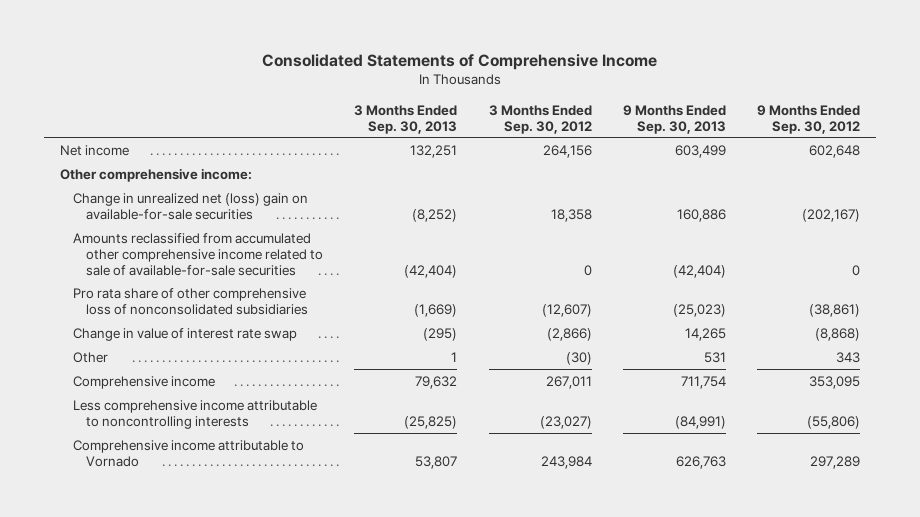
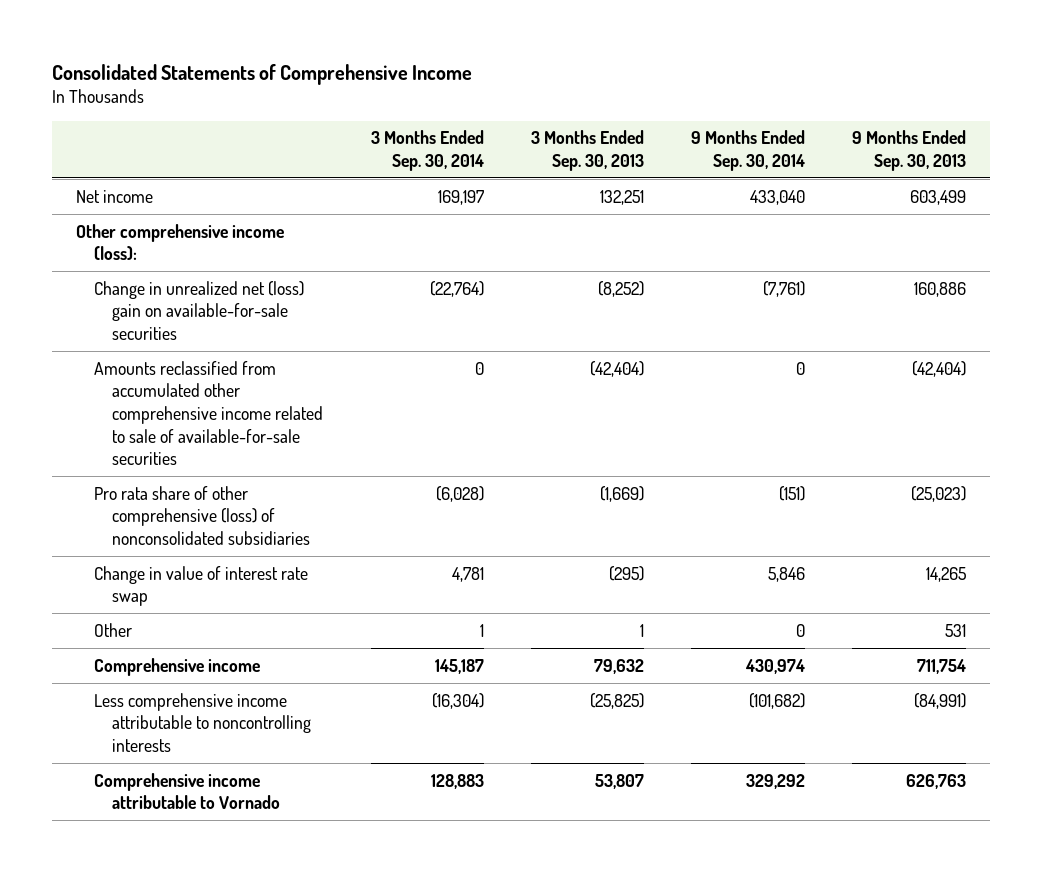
[488,104,592,134] 3 Months Ended Sep. 30, 2012 -> none
[757,104,861,134] 9 Months Ended Sep. 30, 2012 -> none
none -> [370,130,484,171] 3 Months Ended Sep. 30, 2014
none -> [691,130,806,171] 9 Months Ended Sep. 30, 2014
[59,167,252,182] Other comprehensive income: -> [76,223,285,261] Other comprehensive income (loss):
[72,287,309,315] Pro rata share of other comprehensive loss of nonconsolidated subsidiaries -> [94,485,311,545] Pro rata share of other comprehensive (loss) of nonconsolidated subsidiaries

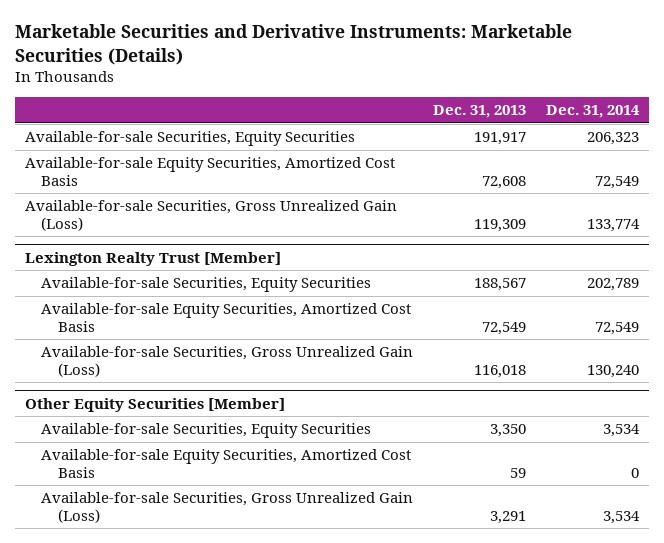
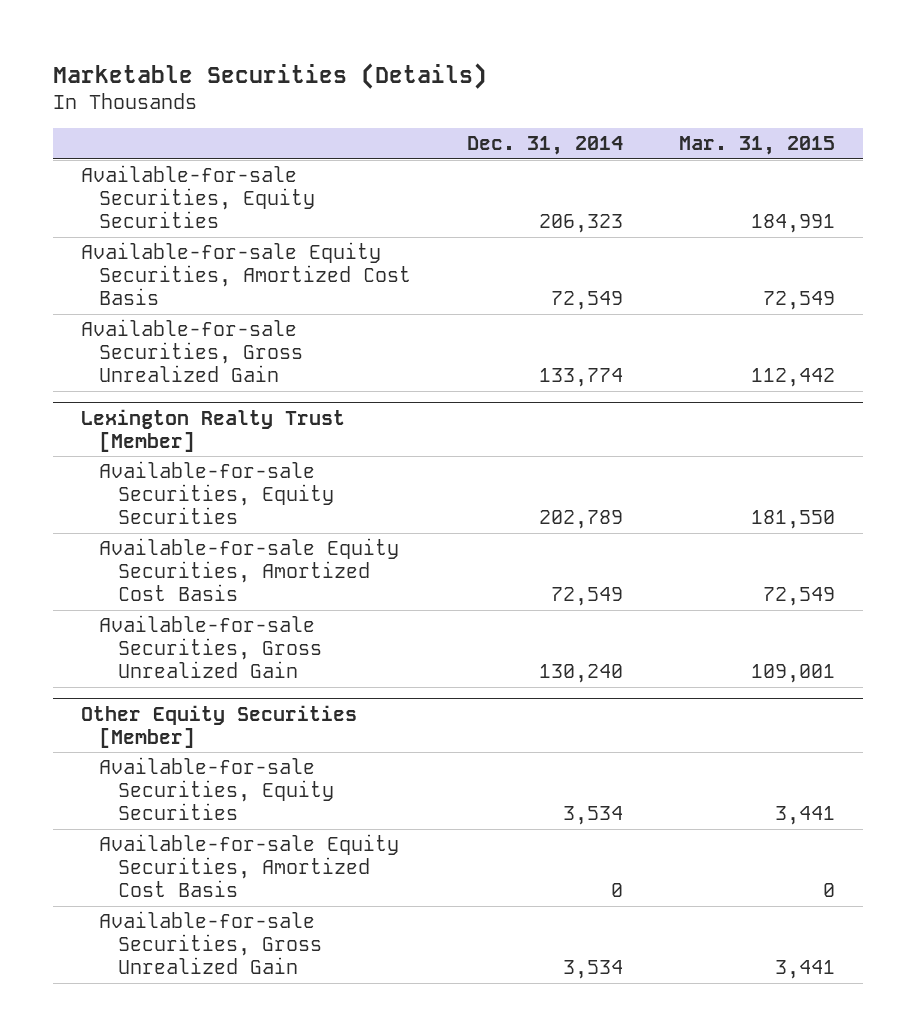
[14,24,572,65] Marketable Securities and Derivative Instruments: Marketable Securities (Details) -> [52,62,487,89] Marketable Securities (Details)
[433,105,527,119] Dec. 31, 2013 -> none
none -> [678,136,835,156] Mar. 31, 2015
[24,200,397,231] Available-for-sale Securities, Gross Unrealized Gain (Loss) -> [80,318,304,383] Available-for-sale Securities, Gross Unrealized Gain
[41,346,414,377] Available-for-sale Securities, Gross Unrealized Gain (Loss) -> [99,614,322,679] Available-for-sale Securities, Gross Unrealized Gain
[41,492,414,523] Available-for-sale Securities, Gross Unrealized Gain (Loss) -> [99,910,322,975] Available-for-sale Securities, Gross Unrealized Gain

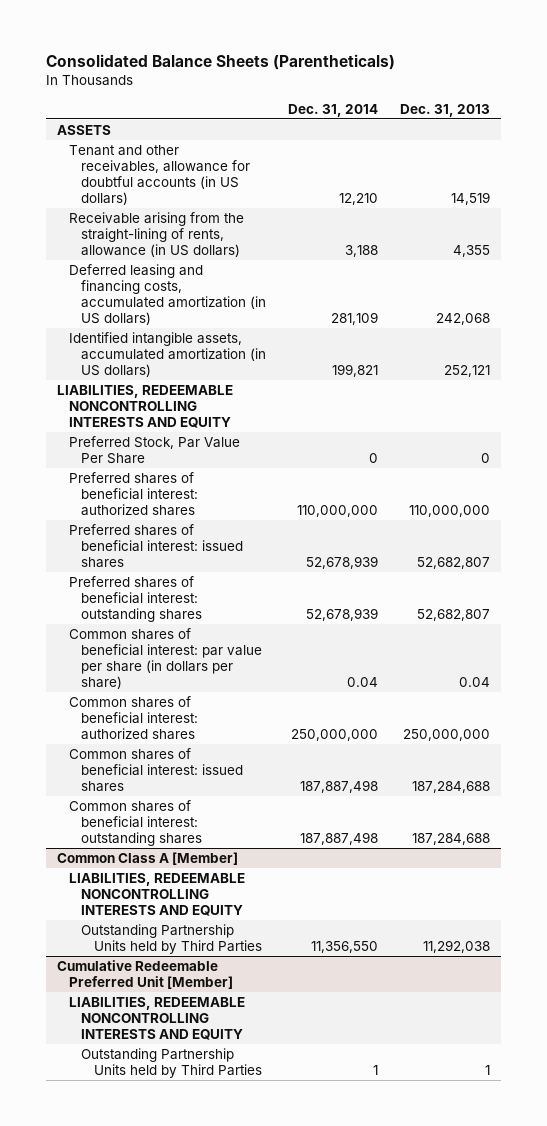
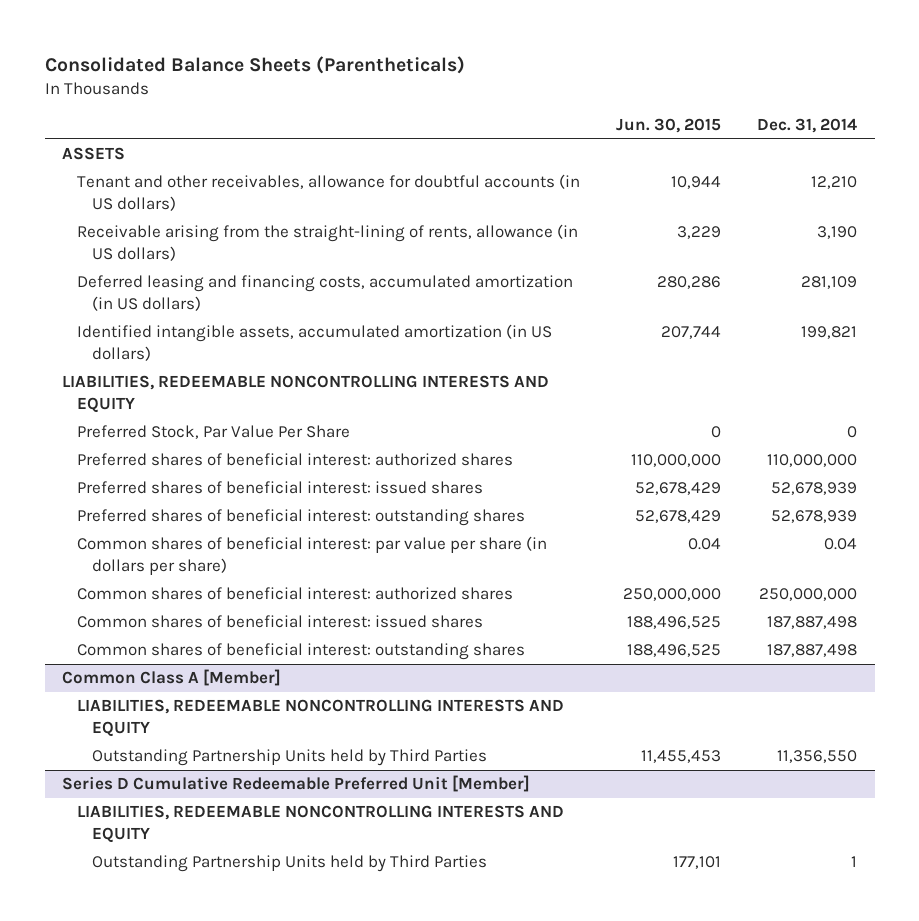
[400,103,491,117] Dec. 31, 2013 -> none
none -> [616,118,722,134] Jun. 30, 2015
[345,245,379,258] 3,188 -> [816,226,857,240] 3,190
[56,960,233,990] Cumulative Redeemable Preferred Unit [Member] -> [62,775,531,793] Series D Cumulative Redeemable Preferred Unit [Member]

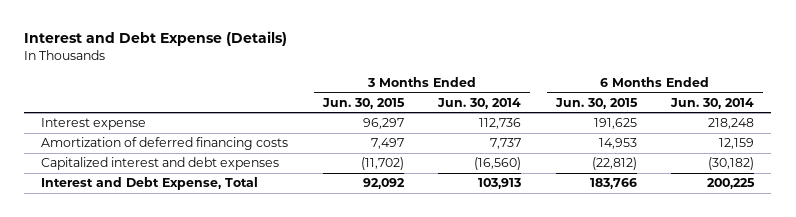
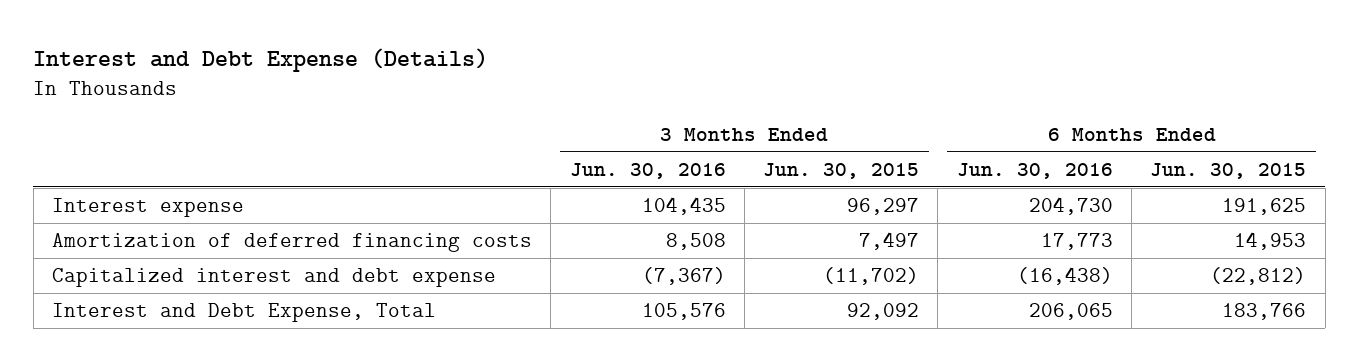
[437,97,522,109] Jun. 30, 2014 -> none
[670,97,755,109] Jun. 30, 2014 -> none
none -> [569,162,726,179] Jun. 30, 2016
none -> [956,162,1113,179] Jun. 30, 2016
[41,157,280,171] Capitalized interest and debt expenses -> [51,268,496,288] Capitalized interest and debt expense

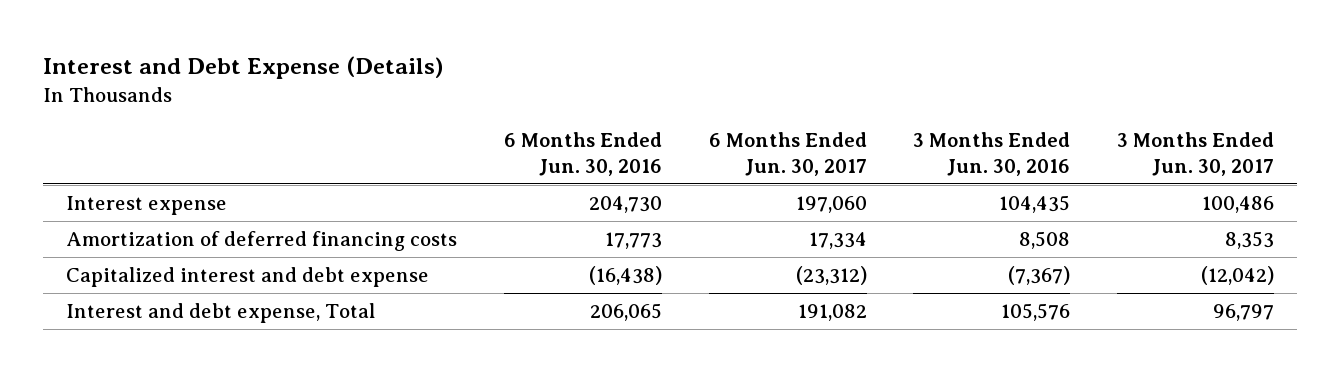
[763,162,920,179] Jun. 30, 2015 -> none
[1150,162,1307,179] Jun. 30, 2015 -> none
none -> [708,131,867,177] 6 Months Ended Jun. 30, 2017
none -> [1116,131,1274,177] 3 Months Ended Jun. 30, 2017
[51,303,436,323] Interest and Debt Expense, Total -> [66,302,376,323] Interest and debt expense, Total

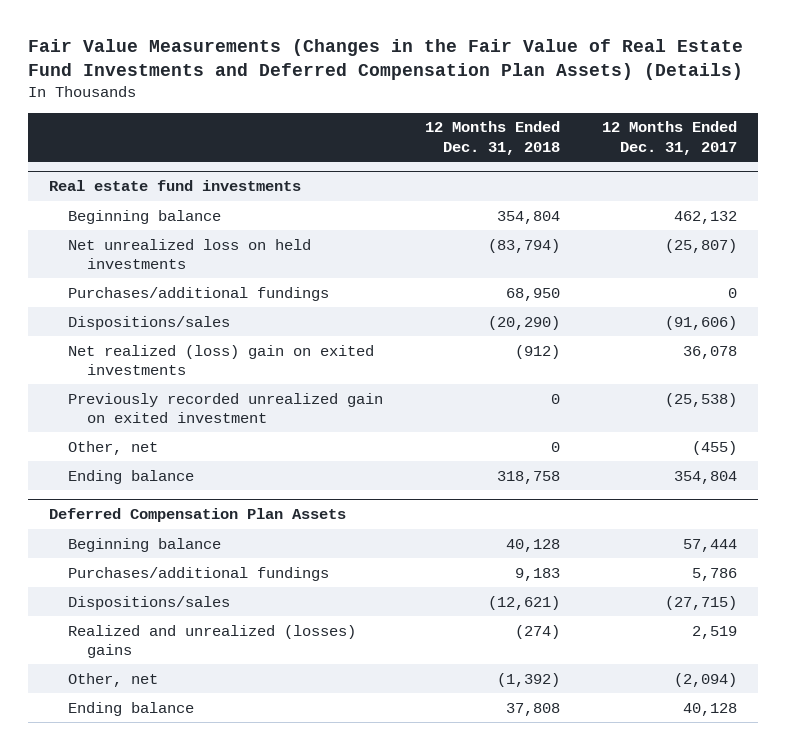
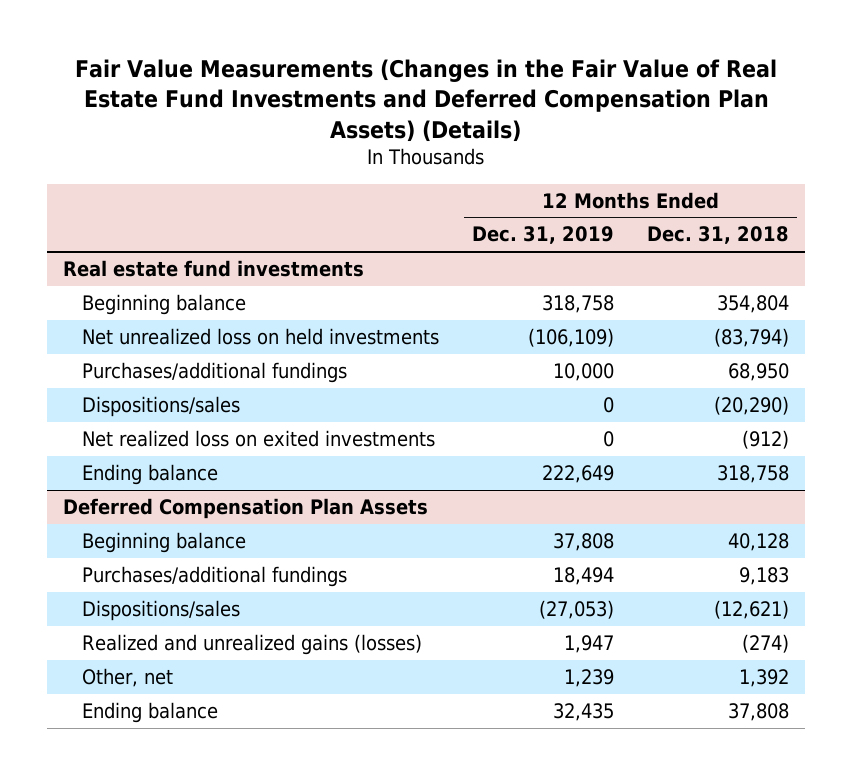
[601,121,737,155] 12 Months Ended Dec. 31, 2017 -> none
none -> [472,226,615,245] Dec. 31, 2019
[67,392,383,424] Previously recorded unrealized gain on exited investment -> none
[67,440,158,455] Other, net -> none
[67,344,374,376] Net realized (loss) gain on exited investments -> [82,430,436,448] Net realized loss on exited investments
[67,624,356,659] Realized and unrealized (losses) gains -> [82,634,423,656] Realized and unrealized gains (losses)
[496,672,560,687] (1,392) -> [738,669,789,688] 1,392

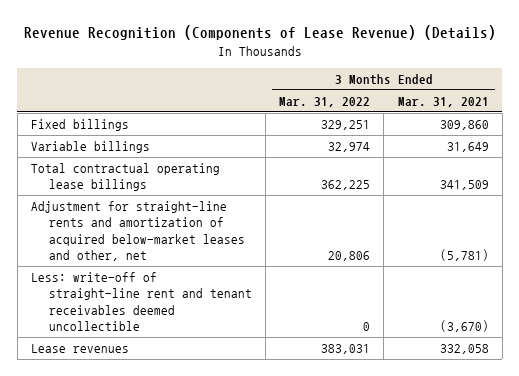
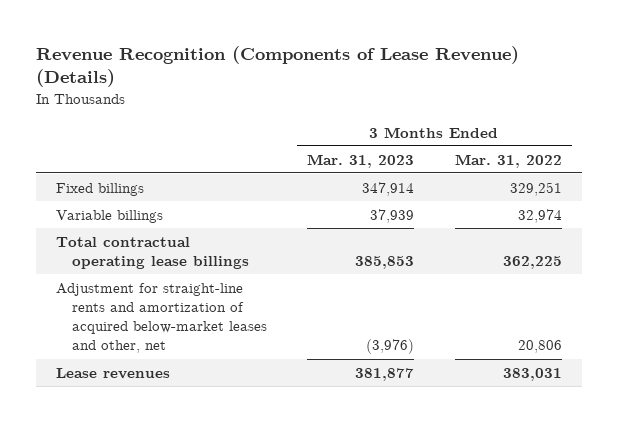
[397,96,489,107] Mar. 31, 2021 -> none
none -> [307,153,415,168] Mar. 31, 2023
[30,272,252,331] Less: write-off of straight-line rent and tenant receivables deemed uncollectible -> none

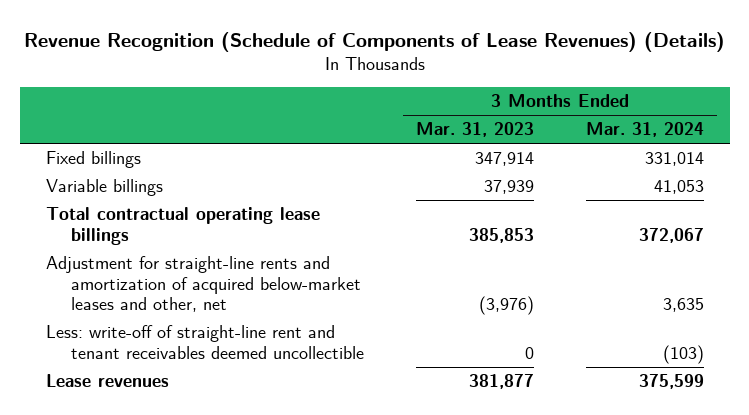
[36,45,520,88] Revenue Recognition (Components of Lease Revenue) (Details) -> [23,31,725,52] Revenue Recognition (Schedule of Components of Lease Revenues) (Details)
[454,153,562,168] Mar. 31, 2022 -> none
none -> [585,122,704,138] Mar. 31, 2024
none -> [45,325,365,359] Less: write-off of straight-line rent and tenant receivables deemed uncollectible

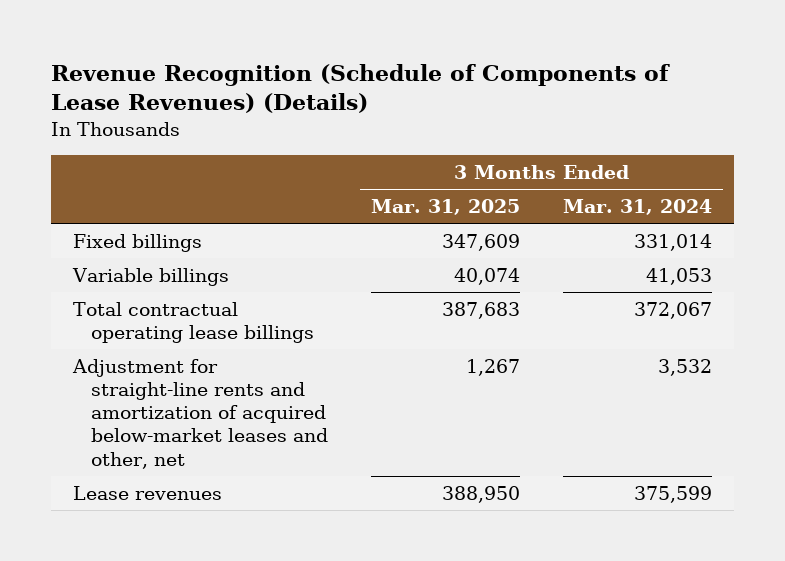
[415,122,534,138] Mar. 31, 2023 -> none
none -> [371,199,521,216] Mar. 31, 2025
[45,325,365,359] Less: write-off of straight-line rent and tenant receivables deemed uncollectible -> none
[662,298,704,313] 3,635 -> [658,358,713,376] 3,532

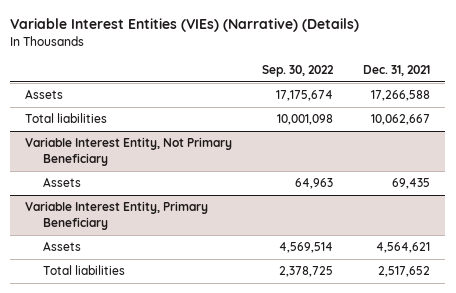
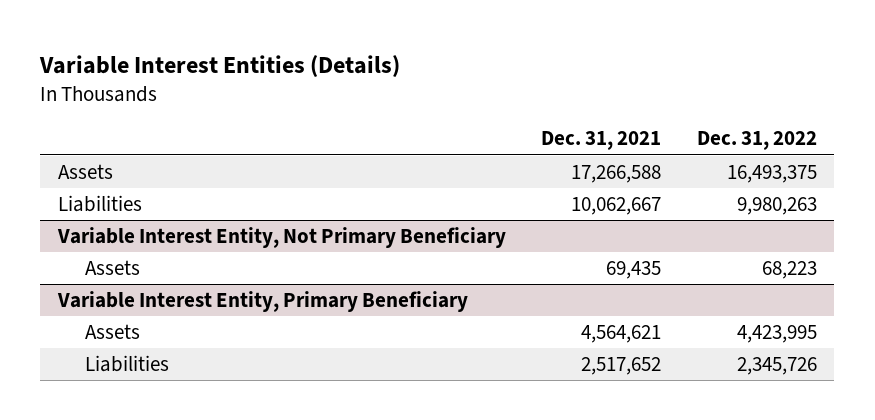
[10,18,360,33] Variable Interest Entities (VIEs) (Narrative) (Details) -> [39,54,401,77] Variable Interest Entities (Details)
[262,65,335,78] Sep. 30, 2022 -> none
none -> [696,131,817,151] Dec. 31, 2022
[25,113,108,124] Total liabilities -> [57,195,142,213] Liabilities
[43,265,126,276] Total liabilities -> [85,355,170,373] Liabilities

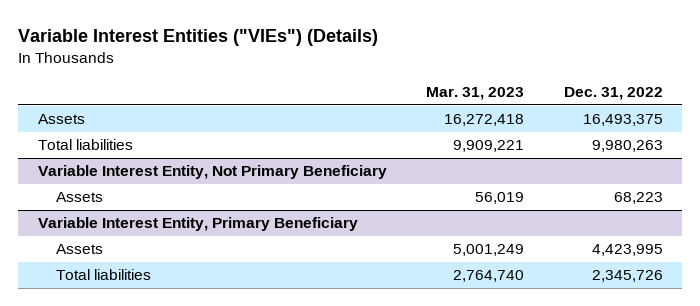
[39,54,401,77] Variable Interest Entities (Details) -> [18,29,379,47] Variable Interest Entities ("VIEs") (Details)
[541,131,662,151] Dec. 31, 2021 -> none
none -> [426,86,525,100] Mar. 31, 2023
[57,195,142,213] Liabilities -> [37,139,133,151] Total liabilities
[85,355,170,373] Liabilities -> [56,269,152,281] Total liabilities

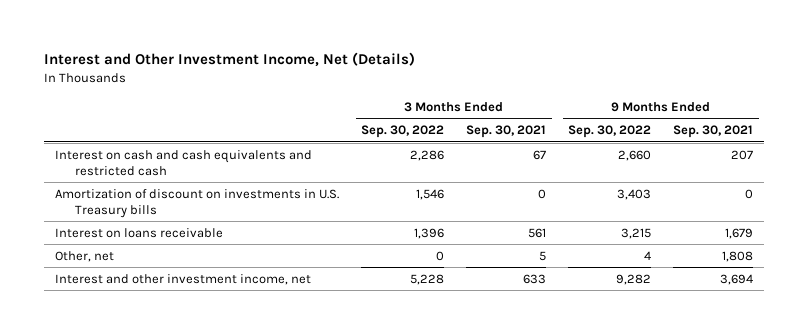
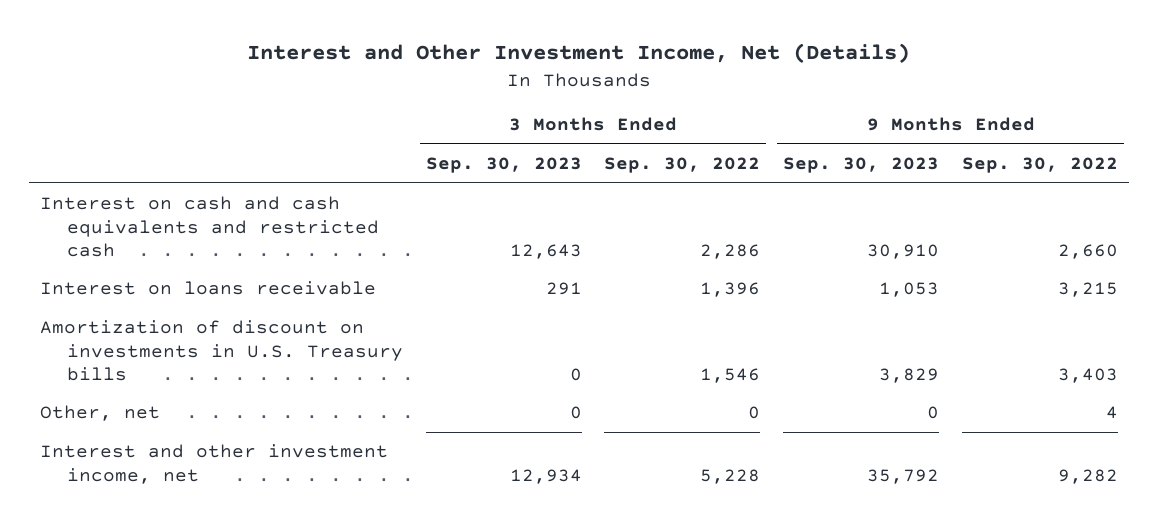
[466,125,547,139] Sep. 30, 2021 -> none
[673,125,754,139] Sep. 30, 2021 -> none
none -> [425,156,582,173] Sep. 30, 2023
none -> [783,156,940,173] Sep. 30, 2023
[54,188,339,218] Amortization of discount on investments in U.S. Treasury bills -> [40,320,403,381] Amortization of discount on investments in U.S. Treasury bills

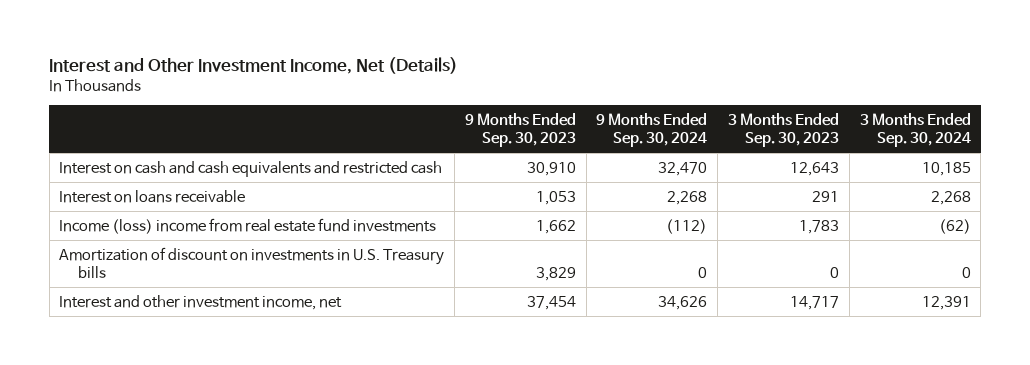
[604,156,761,173] Sep. 30, 2022 -> none
[962,156,1119,173] Sep. 30, 2022 -> none
none -> [596,112,708,148] 9 Months Ended Sep. 30, 2024
none -> [859,112,971,148] 3 Months Ended Sep. 30, 2024
none -> [59,217,437,234] Income (loss) income from real estate fund investments
[40,405,161,422] Other, net -> none
[509,468,582,484] 12,934 -> [790,295,840,310] 14,717
[867,468,940,484] 35,792 -> [526,295,576,310] 37,454

